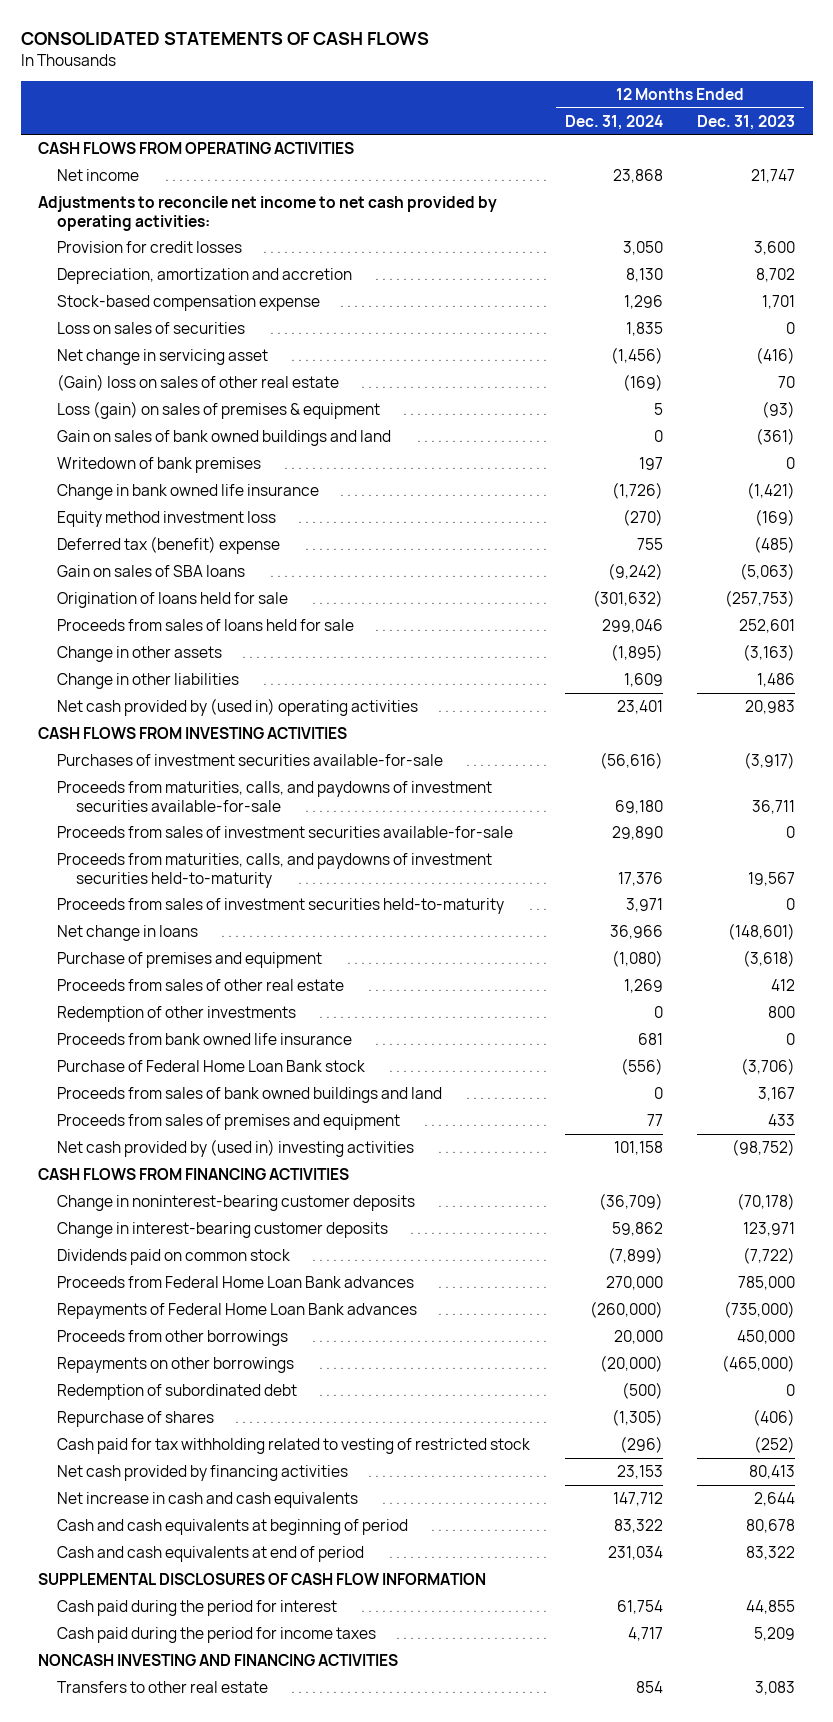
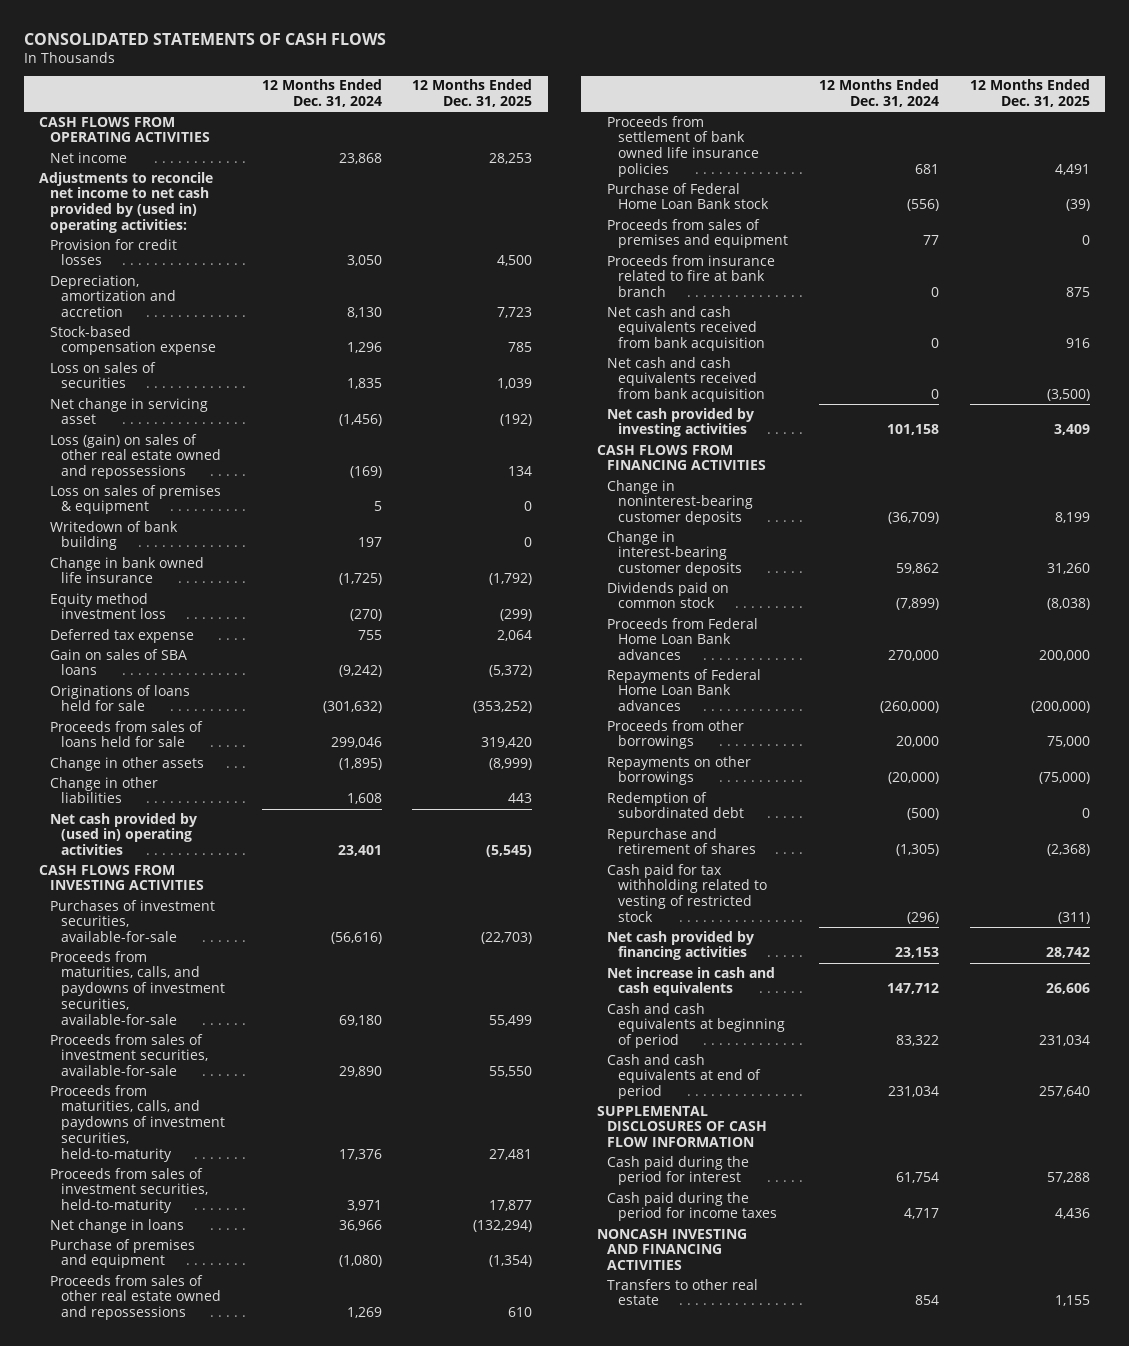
[697,114,796,130] Dec. 31, 2023 -> none
none -> [412,79,533,108] 12 Months Ended Dec. 31, 2025
[37,195,497,231] Adjustments to reconcile net income to net cash provided by operating activities: -> [39,171,214,234] Adjustments to reconcile net income to net cash provided by (used in) operating activities:
[56,429,391,446] Gain on sales of bank owned buildings and land -> none
[56,373,339,391] (Gain) loss on sales of other real estate -> [49,433,221,480] Loss (gain) on sales of other real estate owned and repossessions
[56,400,380,419] Loss (gain) on sales of premises & equipment -> [49,484,221,515] Loss on sales of premises & equipment
[56,456,261,473] Writedown of bank premises -> [49,520,178,551] Writedown of bank building
[611,481,663,499] (1,726) -> [338,573,382,586] (1,725)
[56,535,280,554] Deferred tax (benefit) expense -> [49,628,194,643] Deferred tax expense
[56,591,288,608] Origination of loans held for sale -> [49,684,190,712] Originations of loans held for sale
[623,672,663,687] 1,609 -> [346,793,382,805] 1,608
[56,753,443,766] Purchases of investment securities available-for-sale -> [49,899,215,943] Purchases of investment securities, available-for-sale
[56,780,492,812] Proceeds from maturities, calls, and paydowns of investment securities available-for-sale -> [49,950,225,1025] Proceeds from maturities, calls, and paydowns of investment securities, available-for-sale
[56,825,513,838] Proceeds from sales of investment securities available-for-sale -> [49,1033,208,1077] Proceeds from sales of investment securities, available-for-sale
[56,852,492,888] Proceeds from maturities, calls, and paydowns of investment securities held-to-maturity -> [49,1084,225,1162] Proceeds from maturities, calls, and paydowns of investment securities, held-to-maturity
[56,897,504,914] Proceeds from sales of investment securities held-to-maturity -> [49,1167,208,1214] Proceeds from sales of investment securities, held-to-maturity
[56,1005,296,1022] Redemption of other investments -> none
[56,978,344,991] Proceeds from sales of other real estate -> [49,1274,221,1321] Proceeds from sales of other real estate owned and repossessions
[56,1032,352,1045] Proceeds from bank owned life insurance -> [607,115,760,178] Proceeds from settlement of bank owned life insurance policies
[56,1086,442,1103] Proceeds from sales of bank owned buildings and land -> none
none -> [607,254,776,298] Proceeds from insurance related to fire at bank branch
none -> [607,305,766,352] Net cash and cash equivalents received from bank acquisition
none -> [607,356,766,403] Net cash and cash equivalents received from bank acquisition
[56,1138,414,1157] Net cash provided by (used in) investing activities -> [607,407,755,438] Net cash provided by investing activities
[56,1410,214,1427] Repurchase of shares -> [607,827,757,855] Repurchase and retirement of shares

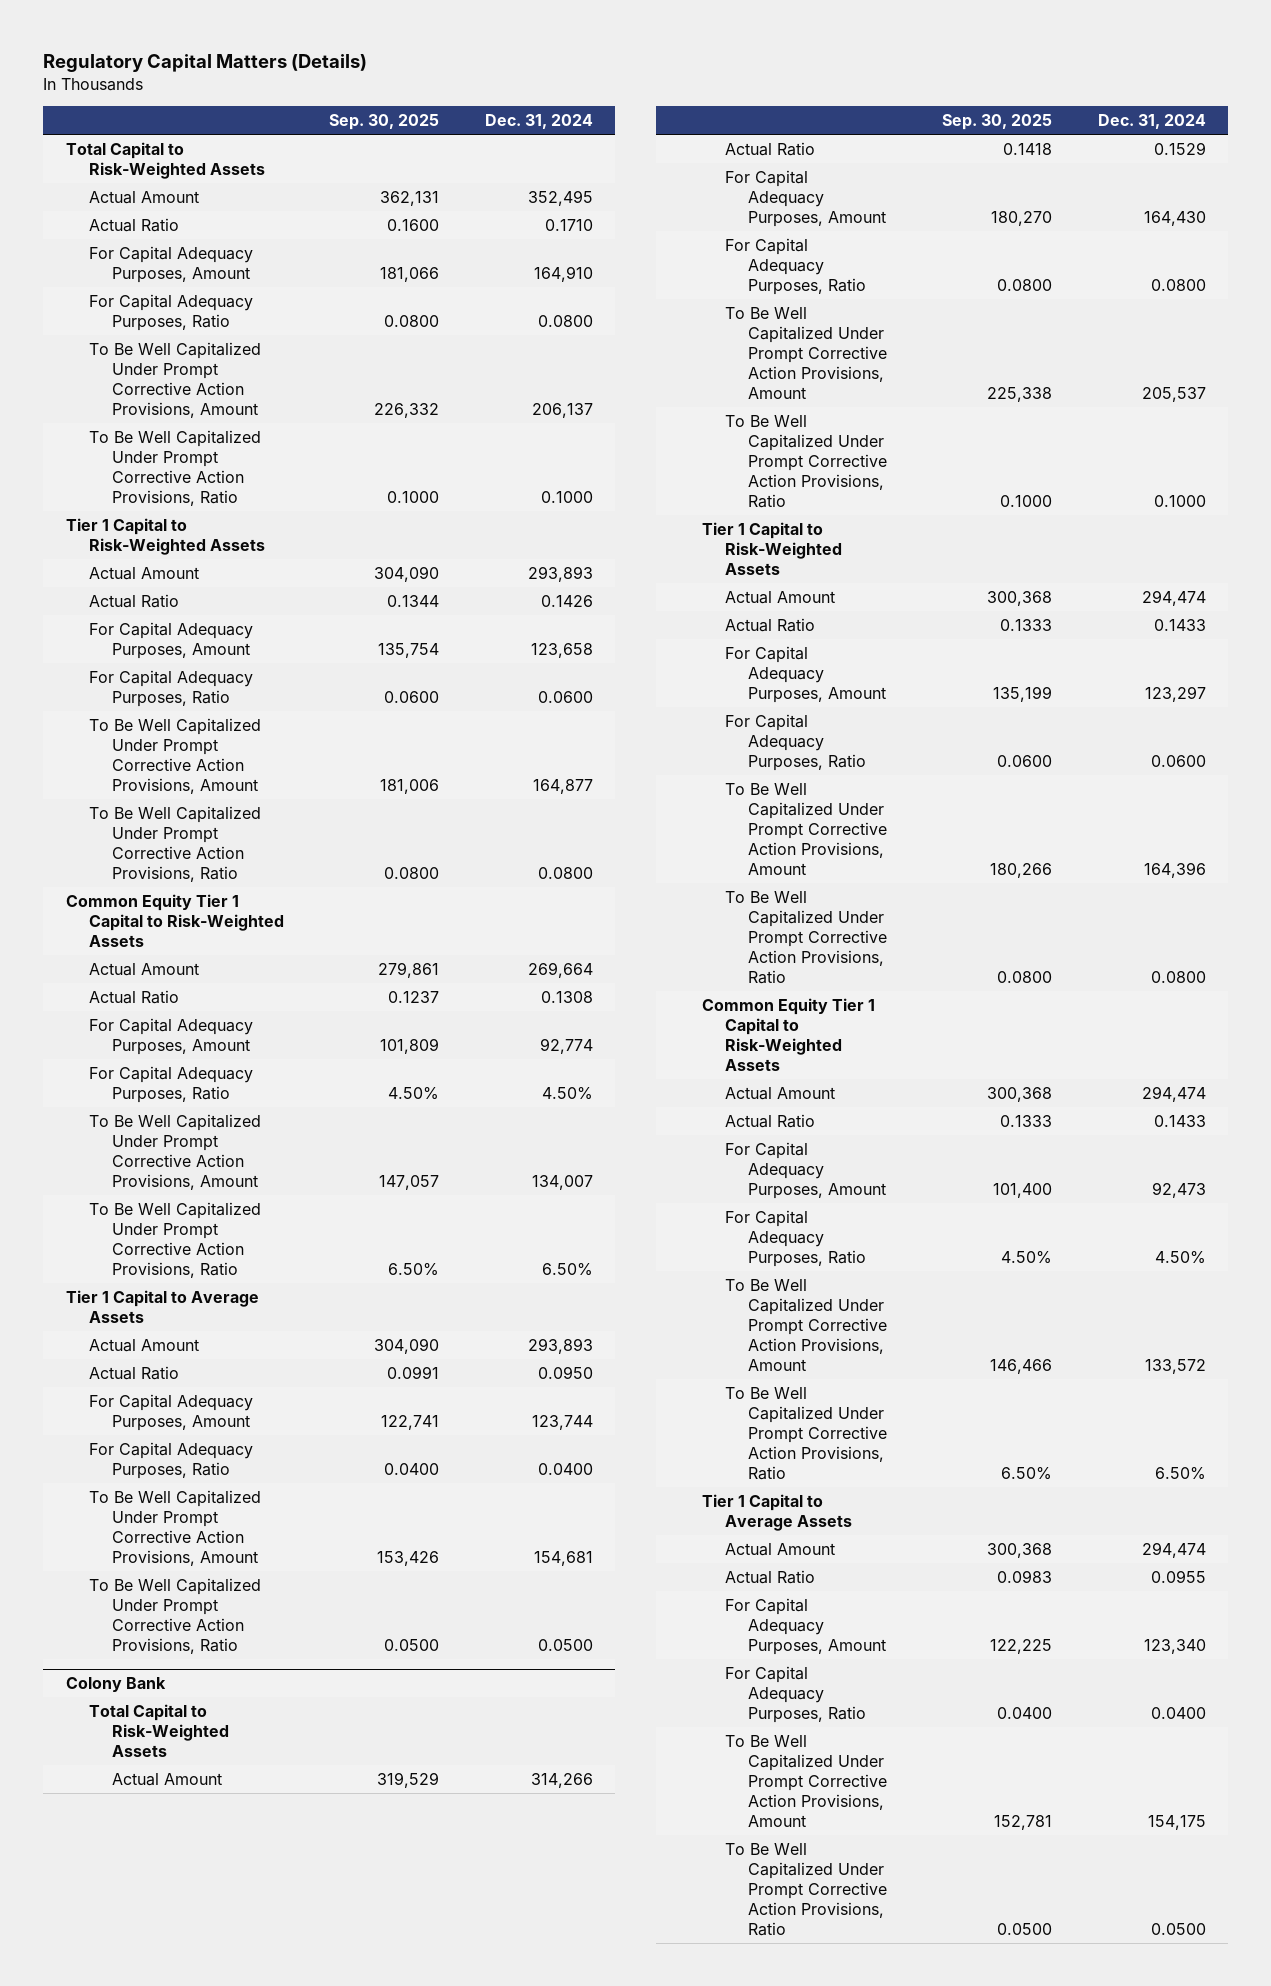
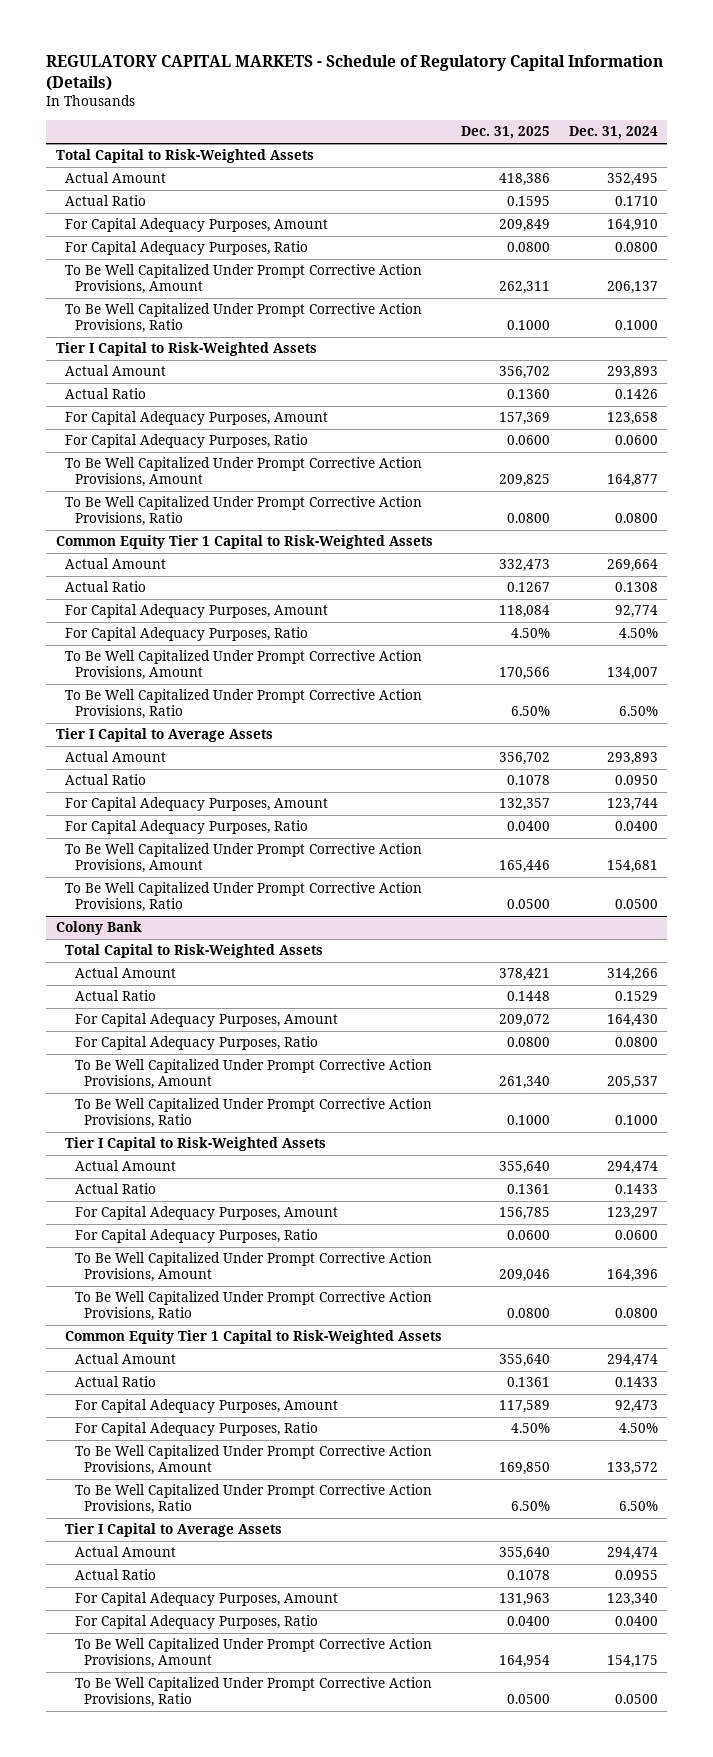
[43,54,368,73] Regulatory Capital Matters (Details) -> [46,55,664,92] REGULATORY CAPITAL MARKETS - Schedule of Regulatory Capital Information (Details)
[329,113,440,130] Sep. 30, 2025 -> none
none -> [460,126,550,140] Dec. 31, 2025
[65,518,265,556] Tier 1 Capital to Risk-Weighted Assets -> [55,342,317,357] Tier I Capital to Risk-Weighted Assets
[65,1290,259,1324] Tier 1 Capital to Average Assets -> [55,728,273,743] Tier I Capital to Average Assets
[701,522,842,576] Tier 1 Capital to Risk-Weighted Assets -> [65,1137,327,1152] Tier I Capital to Risk-Weighted Assets
[701,1494,852,1532] Tier 1 Capital to Average Assets -> [65,1523,283,1538] Tier I Capital to Average Assets

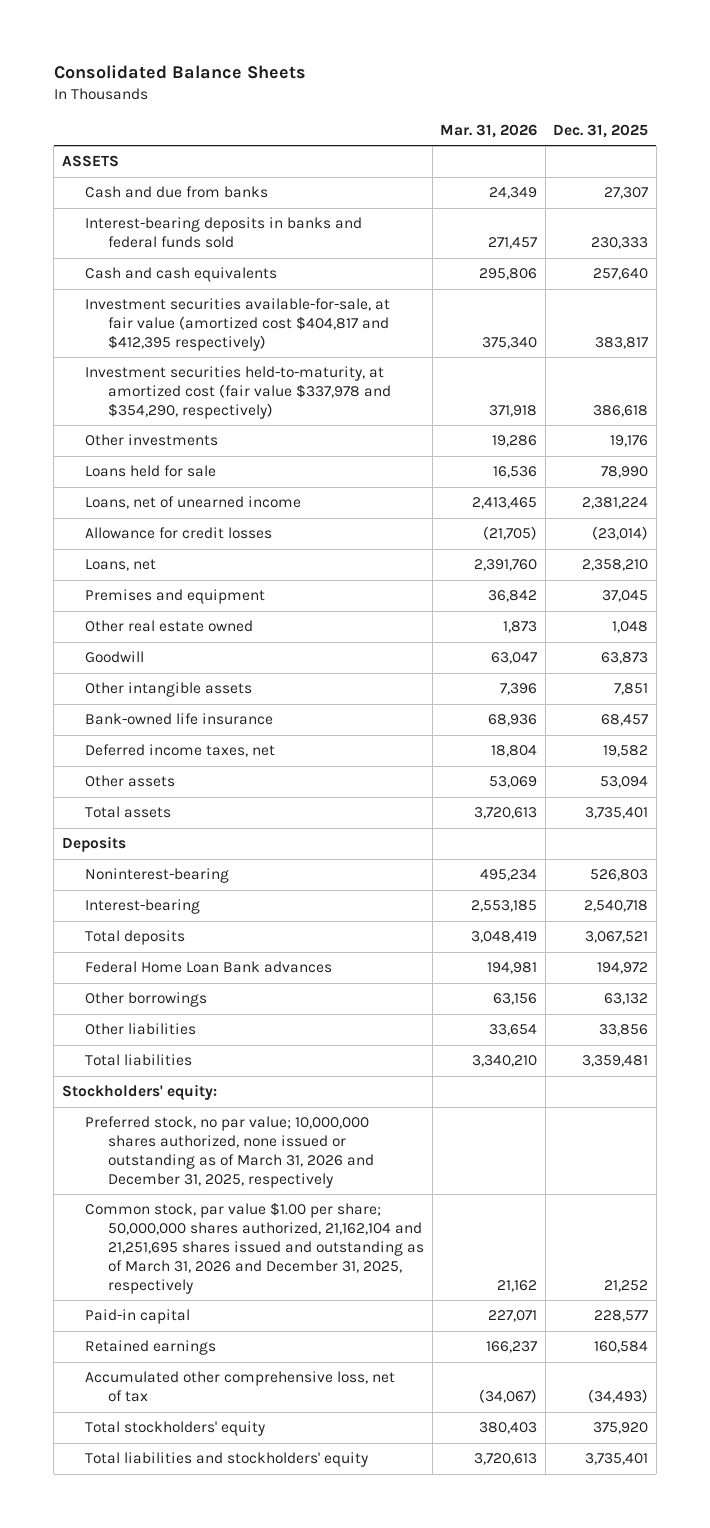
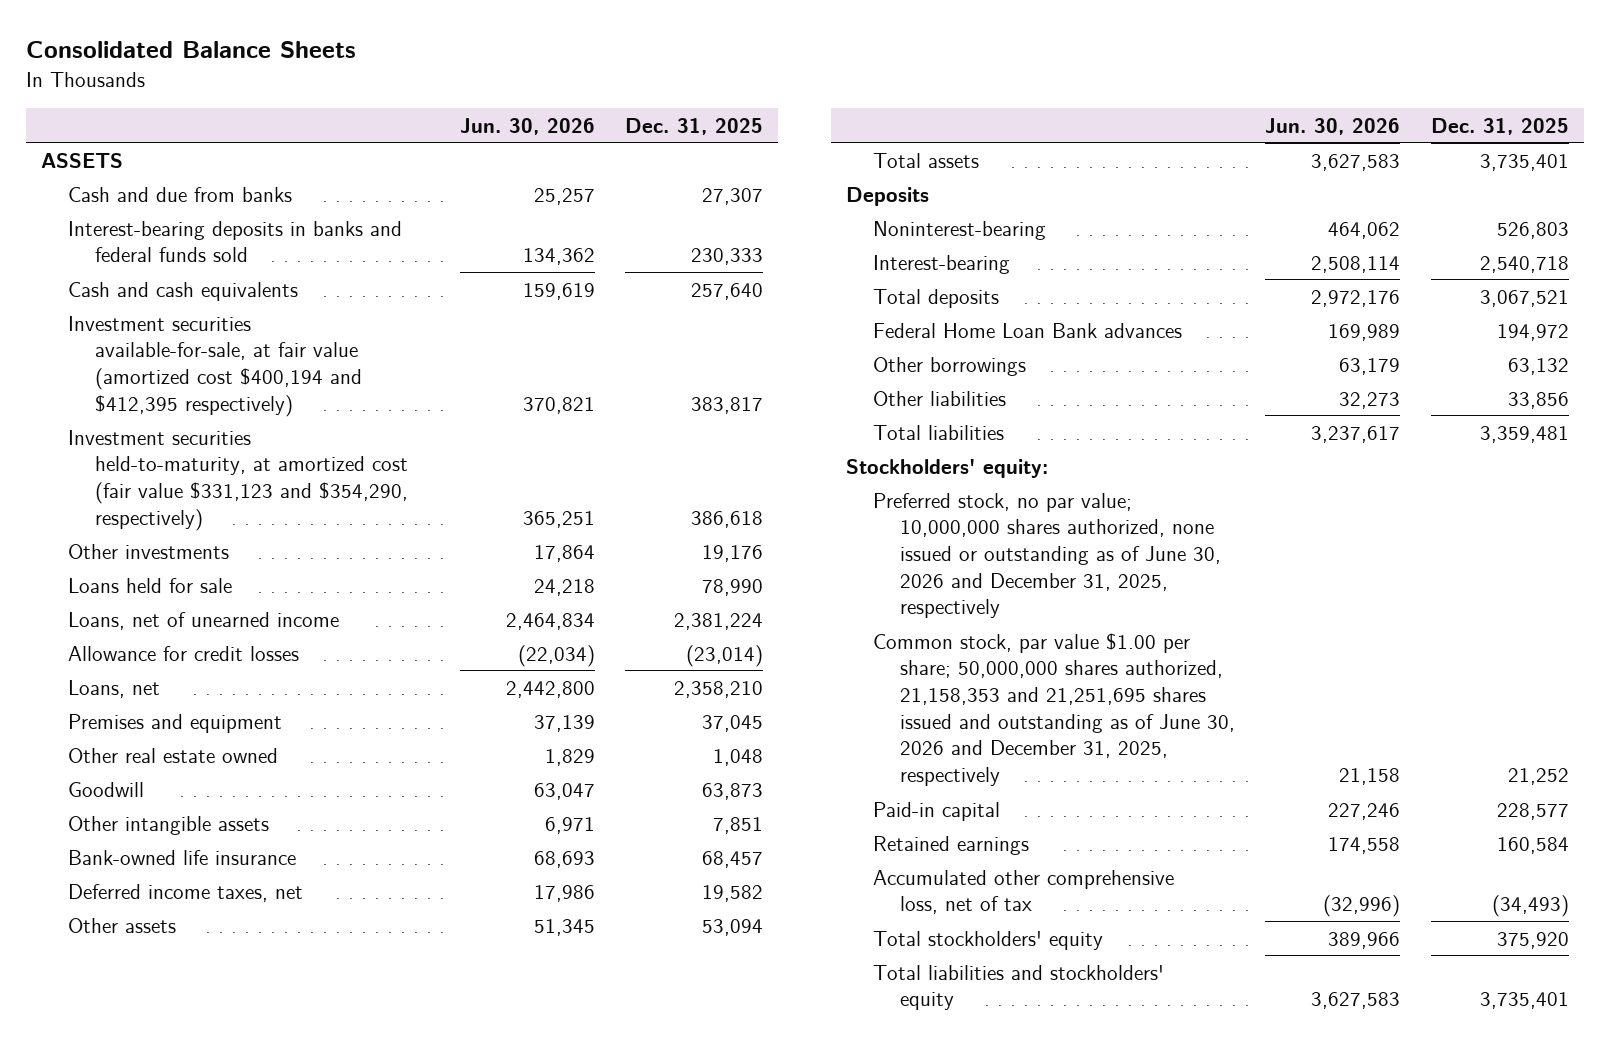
[440,123,538,138] Mar. 31, 2026 -> none
none -> [459,117,595,135] Jun. 30, 2026
[84,298,390,352] Investment securities available-for-sale, at fair value (amortized cost $404,817 and $412,395 respectively) -> [67,315,362,417] Investment securities available-for-sale, at fair value (amortized cost $400,194 and $412,395 respectively)
[84,366,392,420] Investment securities held-to-maturity, at amortized cost (fair value $337,978 and $354,290, respectively) -> [67,429,408,531] Investment securities held-to-maturity, at amortized cost (fair value $331,123 and $354,290, respectively)
[84,1116,375,1188] Preferred stock, no par value; 10,000,000 shares authorized, none issued or outstanding as of March 31, 2026 and December 31, 2025, respectively -> [873,492,1222,619] Preferred stock, no par value; 10,000,000 shares authorized, none issued or outstanding as of June 30, 2026 and December 31, 2025, respectively
[84,1202,425,1294] Common stock, par value $1.00 per share; 50,000,000 shares authorized, 21,162,104 and 21,251,695 shares issued and outstanding as of March 31, 2026 and December 31, 2025, respectively -> [873,632,1236,787] Common stock, par value $1.00 per share; 50,000,000 shares authorized, 21,158,353 and 21,251,695 shares issued and outstanding as of June 30, 2026 and December 31, 2025, respectively

